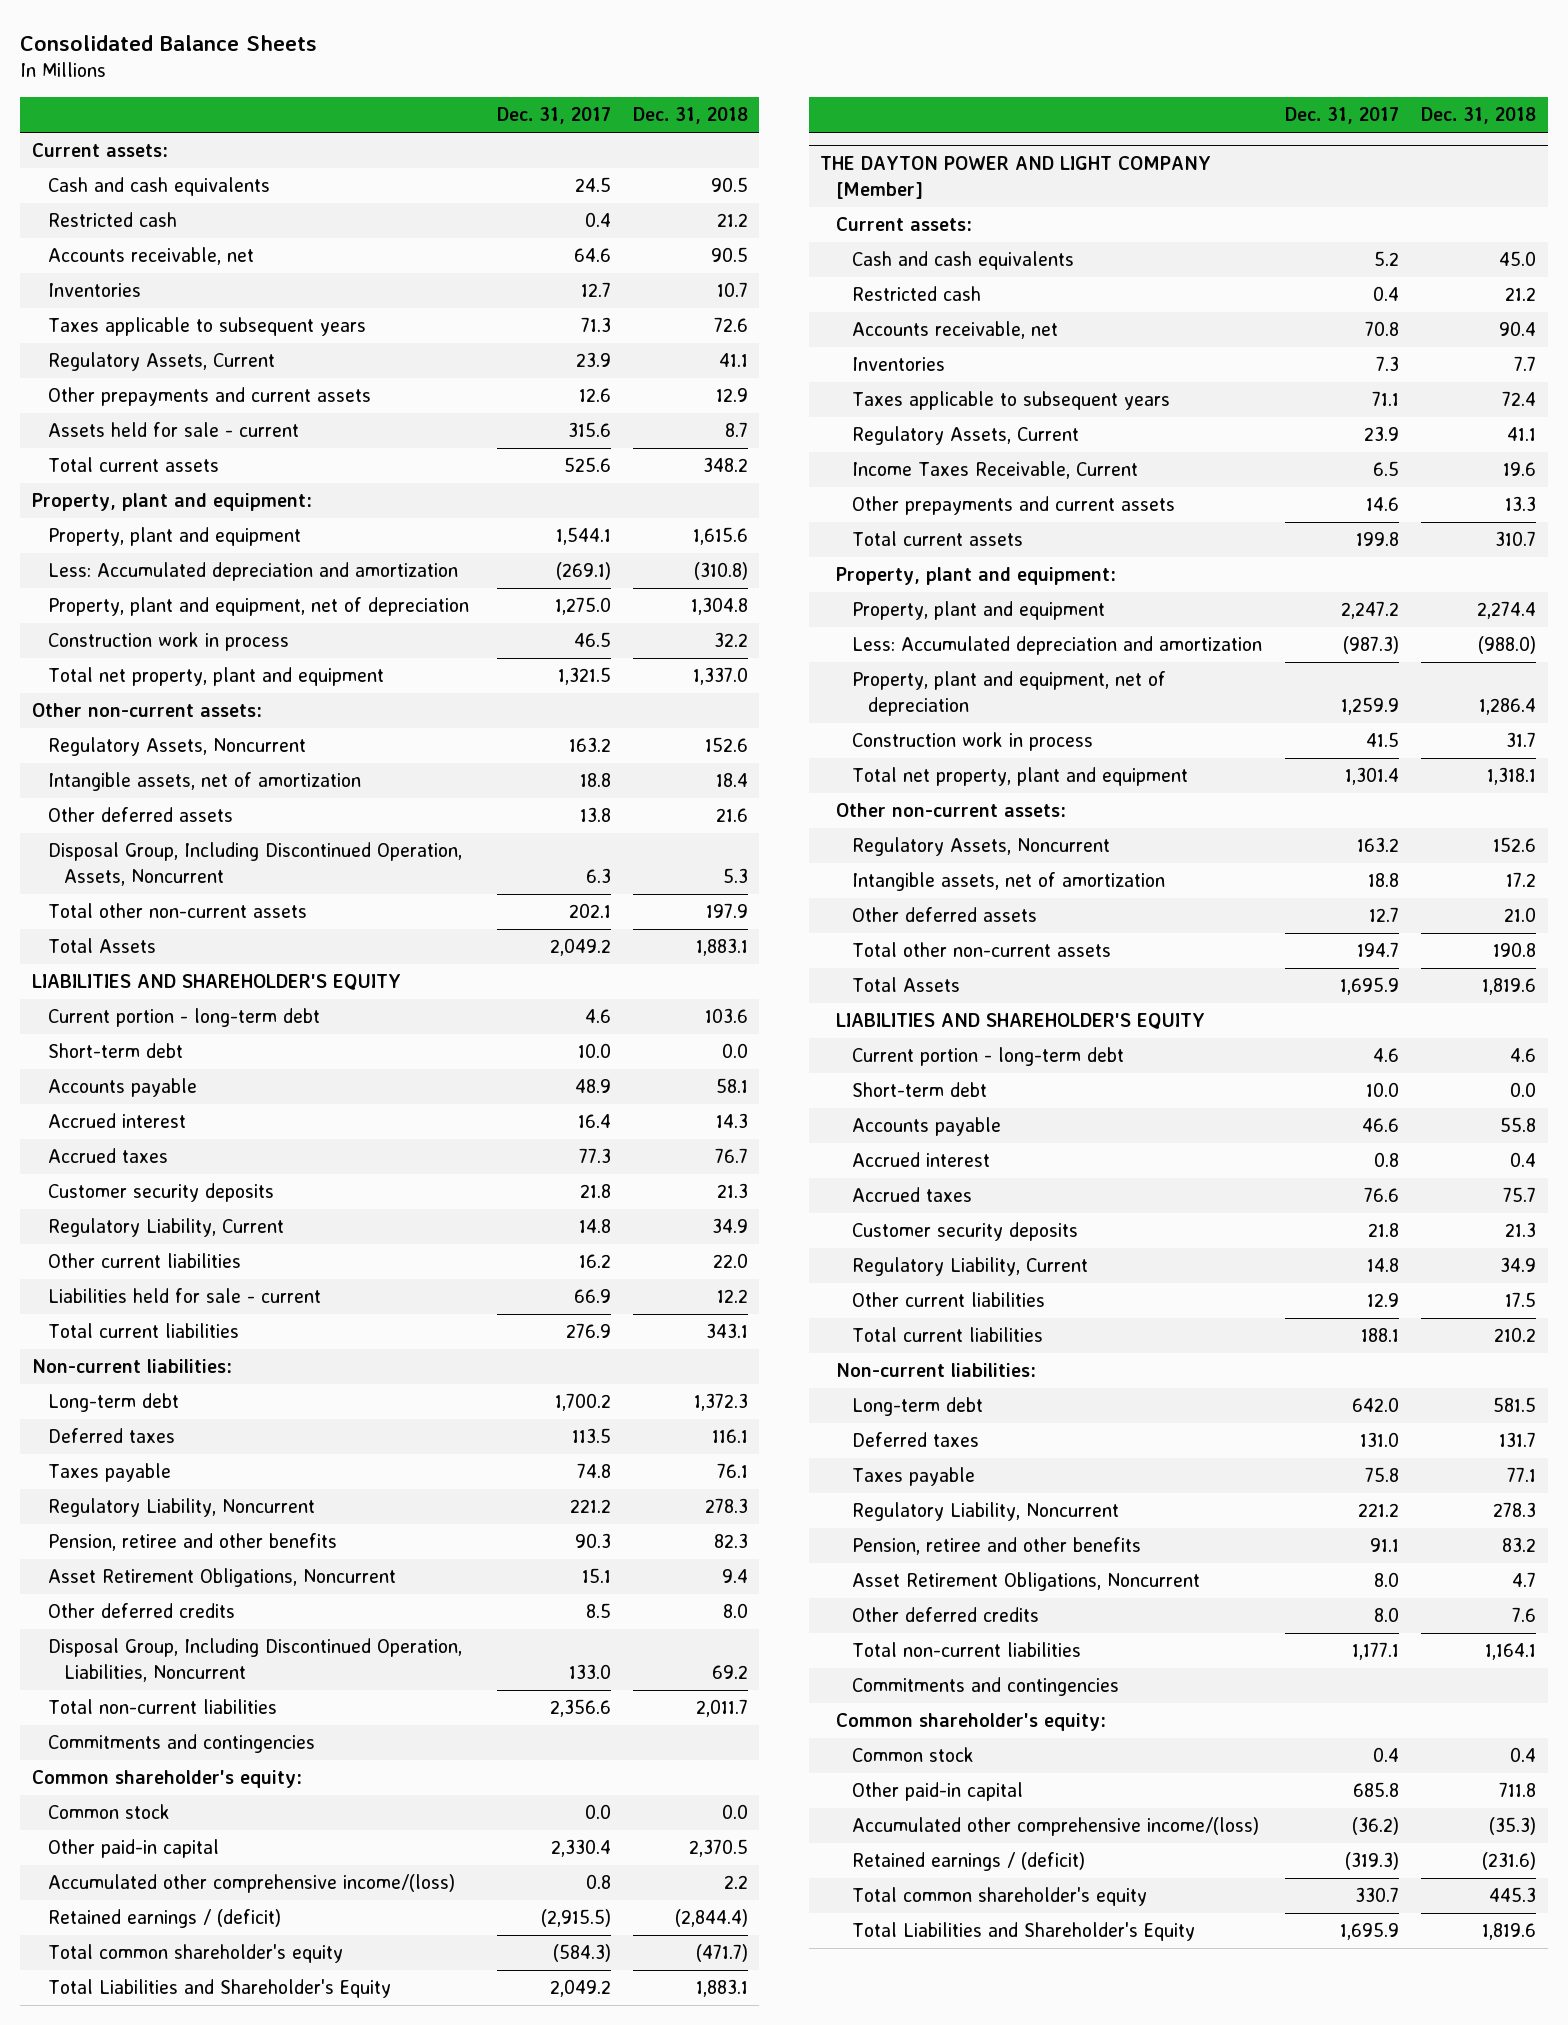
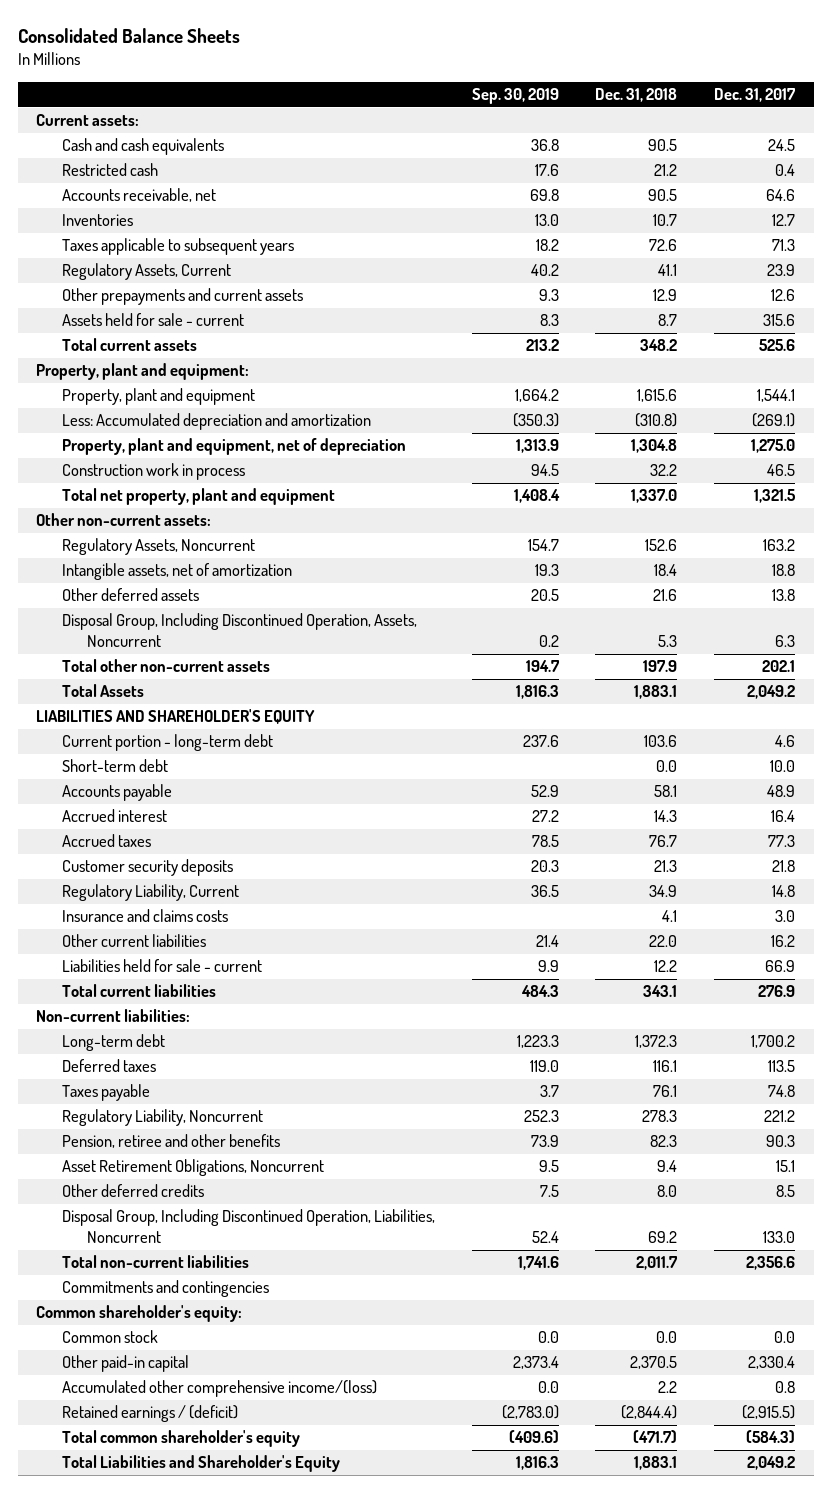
none -> [471,88,559,105] Sep. 30, 2019
none -> [61,909,228,923] Insurance and claims costs
[819,156,1211,199] THE DAYTON POWER AND LIGHT COMPANY [Member] -> none
[836,217,973,232] Current assets: -> none
[852,251,1075,271] Cash and cash equivalents -> none
[852,286,982,302] Restricted cash -> none
[852,321,1059,340] Accounts receivable, net -> none
[852,357,946,372] Inventories -> none
[852,391,1171,411] Taxes applicable to subsequent years -> none
[852,426,1080,446] Regulatory Assets, Current -> none
[852,461,1139,480] Income Taxes Receivable, Current -> none
[852,496,1176,516] Other prepayments and current assets -> none
[852,531,1024,547] Total current assets -> none
[836,567,1117,586] Property, plant and equipment: -> none
[852,601,1106,621] Property, plant and equipment -> none
[852,636,1263,656] Less: Accumulated depreciation and amortization -> none
[852,671,1167,716] Property, plant and equipment, net of depreciation -> none
[852,732,1094,752] Construction work in process -> none
[852,767,1189,787] Total net property, plant and equipment -> none
[836,803,1067,818] Other non-current assets: -> none
[852,837,1111,857] Regulatory Assets, Noncurrent -> none
[852,872,1166,892] Intangible assets, net of amortization -> none
[852,907,1038,923] Other deferred assets -> none
[852,942,1112,958] Total other non-current assets -> none
[852,977,961,993] Total Assets -> none
[836,1013,1206,1030] LIABILITIES AND SHAREHOLDER'S EQUITY -> none
[852,1047,1125,1067] Current portion - long-term debt -> none
[852,1082,988,1098] Short-term debt -> none
[852,1117,1002,1137] Accounts payable -> none
[852,1152,991,1168] Accrued interest -> none
[852,1187,973,1203] Accrued taxes -> none
[852,1222,1079,1242] Customer security deposits -> none
[852,1257,1089,1277] Regulatory Liability, Current -> none
[852,1292,1046,1308] Other current liabilities -> none
[852,1327,1044,1343] Total current liabilities -> none
[836,1363,1037,1378] Non-current liabilities: -> none
[852,1397,984,1417] Long-term debt -> none
[852,1432,980,1448] Deferred taxes -> none
[852,1467,976,1487] Taxes payable -> none
[852,1502,1120,1522] Regulatory Liability, Noncurrent -> none
[852,1537,1142,1556] Pension, retiree and other benefits -> none
[852,1572,1201,1592] Asset Retirement Obligations, Noncurrent -> none
[852,1607,1040,1623] Other deferred credits -> none
[852,1642,1082,1658] Total non-current liabilities -> none
[852,1677,1120,1697] Commitments and contingencies -> none
[836,1713,1107,1732] Common shareholder's equity: -> none
[852,1747,975,1763] Common stock -> none
[852,1782,1024,1802] Other paid-in capital -> none
[852,1817,1260,1837] Accumulated other comprehensive income/(loss) -> none
[852,1852,1086,1872] Retained earnings / (deficit) -> none
[852,1887,1148,1907] Total common shareholder's equity -> none
[852,1922,1196,1942] Total Liabilities and Shareholder's Equity -> none

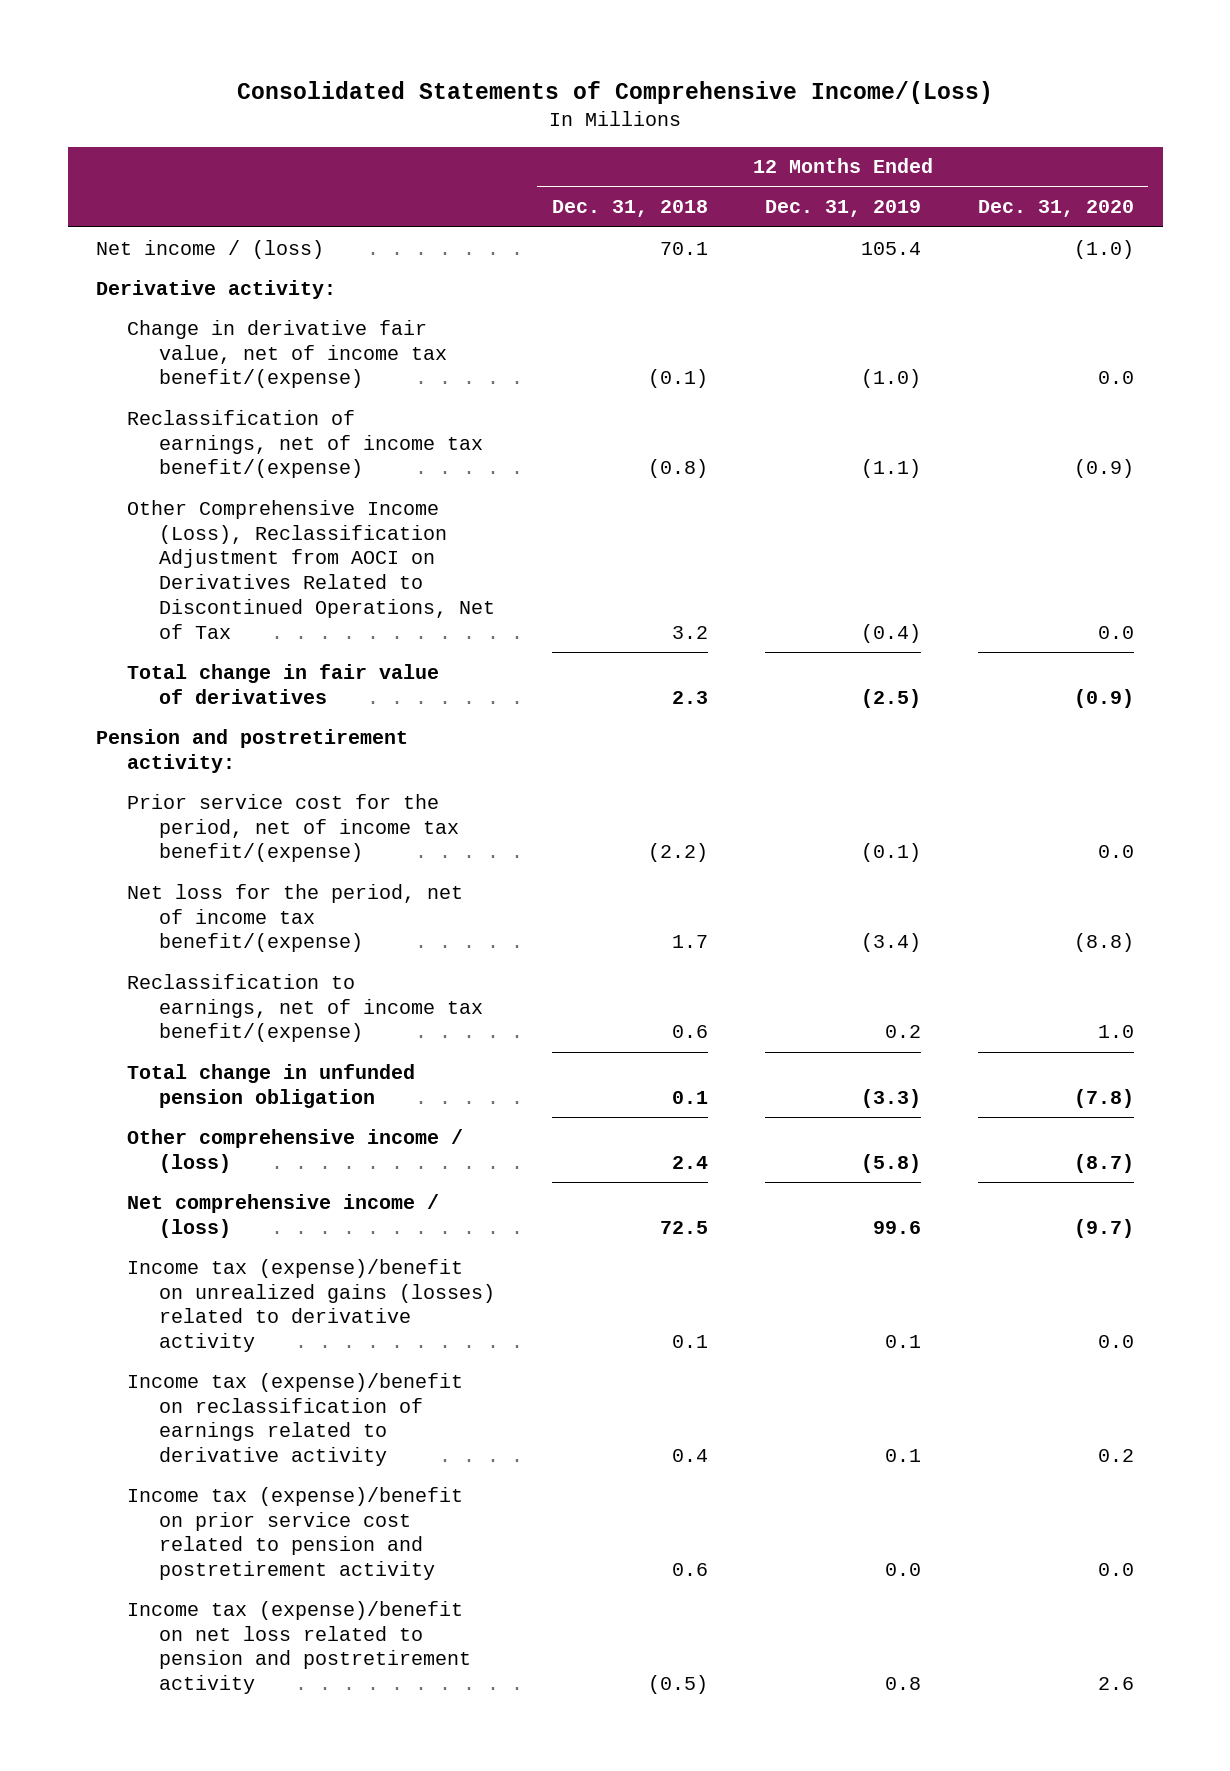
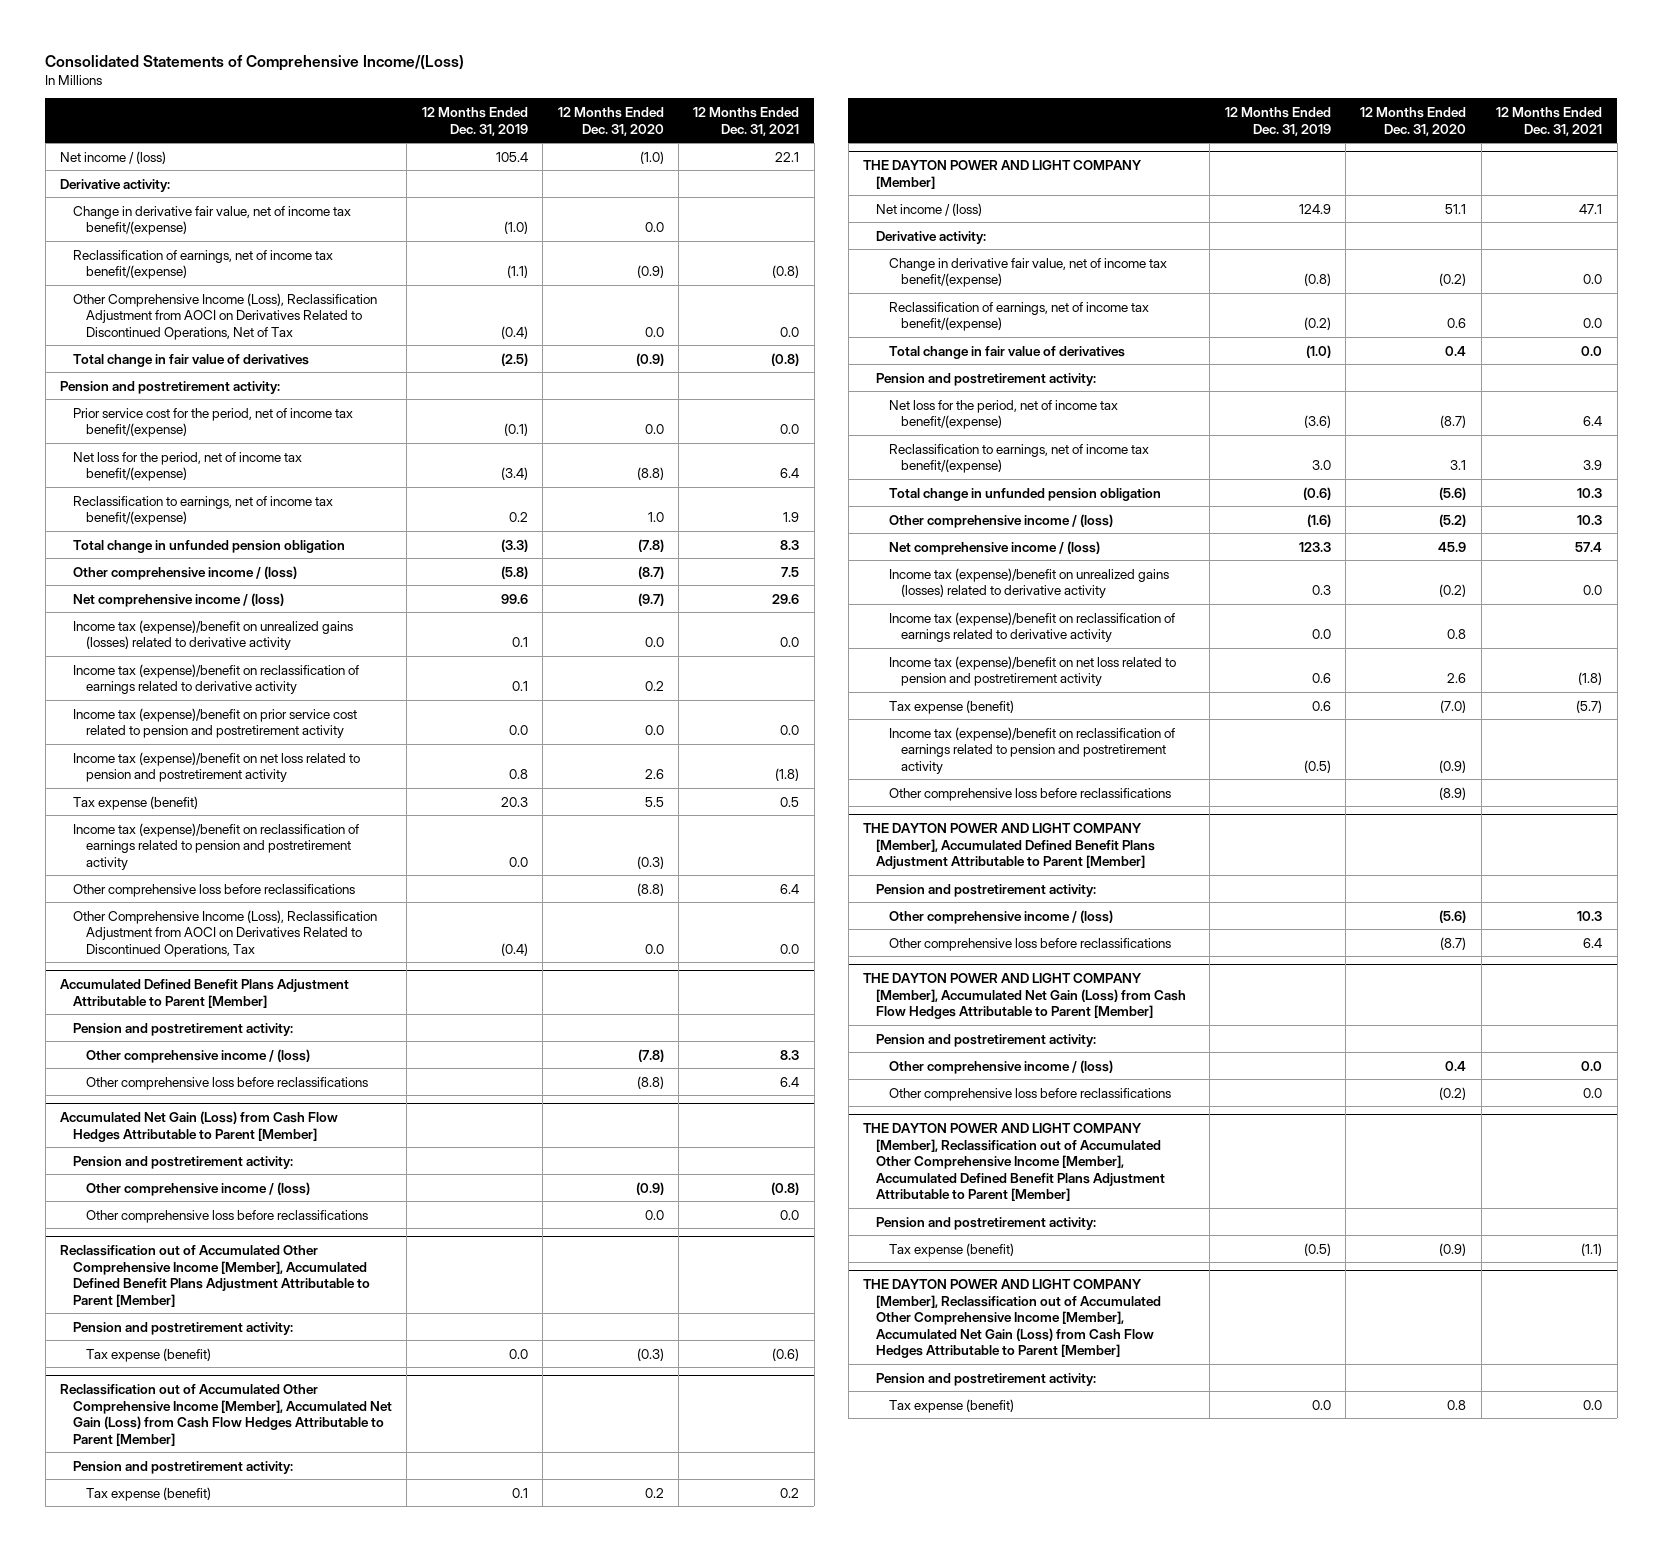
[551,200,708,218] Dec. 31, 2018 -> none
none -> [693,106,800,136] 12 Months Ended Dec. 31, 2021
none -> [73,795,199,810] Tax expense (benefit)
none -> [73,822,360,870] Income tax (expense)/benefit on reclassification of earnings related to pension and postretirement activity
none -> [73,883,356,897] Other comprehensive loss before reclassifications
none -> [73,909,378,957] Other Comprehensive Income (Loss), Reclassification Adjustment from AOCI on Derivatives Related to Discontinued Operations, Tax
none -> [60,978,350,1008] Accumulated Defined Benefit Plans Adjustment Attributable to Parent [Member]
none -> [73,1022,294,1036] Pension and postretirement activity:
none -> [85,1048,310,1063] Other comprehensive income / (loss)
none -> [85,1076,368,1090] Other comprehensive loss before reclassifications
none -> [60,1110,339,1142] Accumulated Net Gain (Loss) from Cash Flow Hedges Attributable to Parent [Member]
none -> [73,1155,294,1169] Pension and postretirement activity:
none -> [85,1181,310,1196] Other comprehensive income / (loss)
none -> [85,1209,368,1223] Other comprehensive loss before reclassifications
none -> [60,1244,371,1307] Reclassification out of Accumulated Other Comprehensive Income [Member], Accumulated Defined Benefit Plans Adjustment Attributable to Parent [Member]
none -> [73,1321,294,1335] Pension and postretirement activity:
none -> [85,1347,211,1362] Tax expense (benefit)
none -> [60,1383,393,1446] Reclassification out of Accumulated Other Comprehensive Income [Member], Accumulated Net Gain (Loss) from Cash Flow Hedges Attributable to Parent [Member]
none -> [73,1460,294,1474] Pension and postretirement activity:
none -> [85,1486,211,1501] Tax expense (benefit)
none -> [863,159,1143,189] THE DAYTON POWER AND LIGHT COMPANY [Member]
none -> [875,202,982,216] Net income / (loss)
none -> [875,230,986,244] Derivative activity:
none -> [888,257,1167,288] Change in derivative fair value, net of income tax benefit/(expense)
none -> [888,301,1149,332] Reclassification of earnings, net of income tax benefit/(expense)
none -> [888,345,1125,359] Total change in fair value of derivatives
none -> [875,372,1096,386] Pension and postretirement activity:
none -> [888,399,1118,430] Net loss for the period, net of income tax benefit/(expense)
none -> [888,443,1149,474] Reclassification to earnings, net of income tax benefit/(expense)
none -> [888,487,1161,501] Total change in unfunded pension obligation
none -> [888,513,1113,528] Other comprehensive income / (loss)
none -> [888,540,1100,555] Net comprehensive income / (loss)
none -> [888,567,1169,599] Income tax (expense)/benefit on unrealized gains (losses) related to derivative activity
none -> [888,611,1175,643] Income tax (expense)/benefit on reclassification of earnings related to derivative activity
none -> [888,655,1176,687] Income tax (expense)/benefit on net loss related to pension and postretirement activity
none -> [888,699,1014,714] Tax expense (benefit)
none -> [888,726,1175,774] Income tax (expense)/benefit on reclassification of earnings related to pension and postretirement activity
none -> [888,787,1171,801] Other comprehensive loss before reclassifications
none -> [863,822,1155,870] THE DAYTON POWER AND LIGHT COMPANY [Member], Accumulated Defined Benefit Plans Adjustment Attributable to Parent [Member]
none -> [875,883,1096,897] Pension and postretirement activity:
none -> [888,909,1113,924] Other comprehensive income / (loss)
none -> [888,937,1171,951] Other comprehensive loss before reclassifications
none -> [863,972,1186,1020] THE DAYTON POWER AND LIGHT COMPANY [Member], Accumulated Net Gain (Loss) from Cash Flow Hedges Attributable to Parent [Member]
none -> [875,1033,1096,1047] Pension and postretirement activity:
none -> [888,1059,1113,1074] Other comprehensive income / (loss)
none -> [888,1087,1171,1101] Other comprehensive loss before reclassifications
none -> [863,1122,1165,1202] THE DAYTON POWER AND LIGHT COMPANY [Member], Reclassification out of Accumulated Other Comprehensive Income [Member], Accumulated Defined Benefit Plans Adjustment Attributable to Parent [Member]
none -> [875,1216,1096,1230] Pension and postretirement activity:
none -> [888,1242,1014,1257] Tax expense (benefit)
none -> [863,1278,1161,1359] THE DAYTON POWER AND LIGHT COMPANY [Member], Reclassification out of Accumulated Other Comprehensive Income [Member], Accumulated Net Gain (Loss) from Cash Flow Hedges Attributable to Parent [Member]
none -> [875,1372,1096,1386] Pension and postretirement activity:
none -> [888,1398,1014,1413] Tax expense (benefit)

